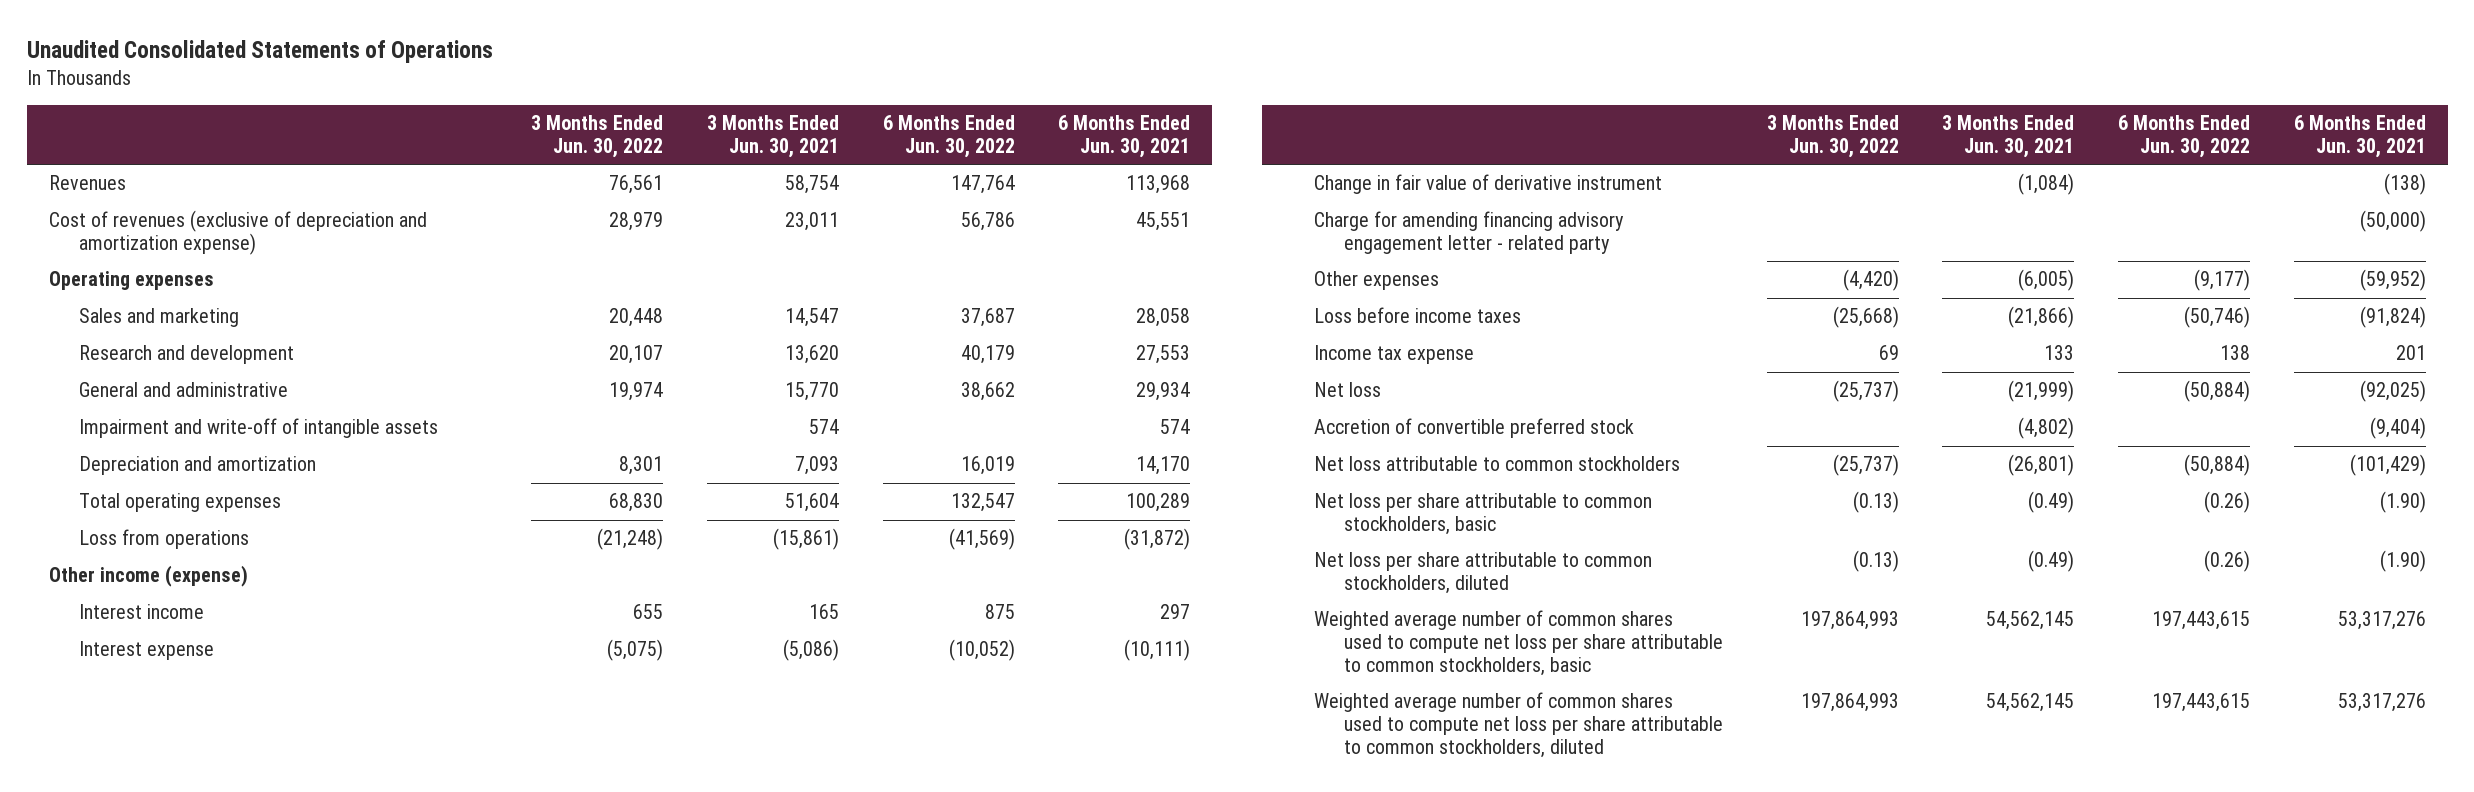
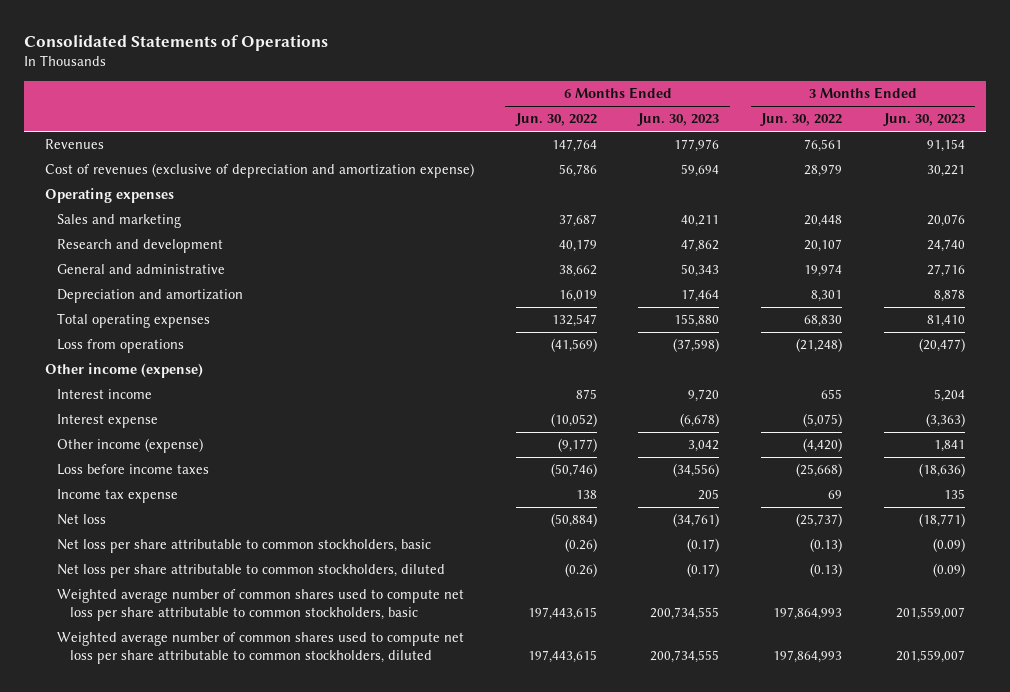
[26,39,493,63] Unaudited Consolidated Statements of Operations -> [24,34,329,51] Consolidated Statements of Operations
[707,114,840,158] 3 Months Ended Jun. 30, 2021 -> none
[1058,114,1191,158] 6 Months Ended Jun. 30, 2021 -> none
none -> [637,113,720,127] Jun. 30, 2023
none -> [882,113,965,127] Jun. 30, 2023
[78,418,438,439] Impairment and write-off of intangible assets -> none
[1313,174,1662,195] Change in fair value of derivative instrument -> none
[1313,211,1624,255] Charge for amending financing advisory engagement letter - related party -> none
[1313,271,1439,291] Other expenses -> [57,438,204,454] Other income (expense)
[1313,418,1634,439] Accretion of convertible preferred stock -> none
[1313,456,1680,472] Net loss attributable to common stockholders -> none

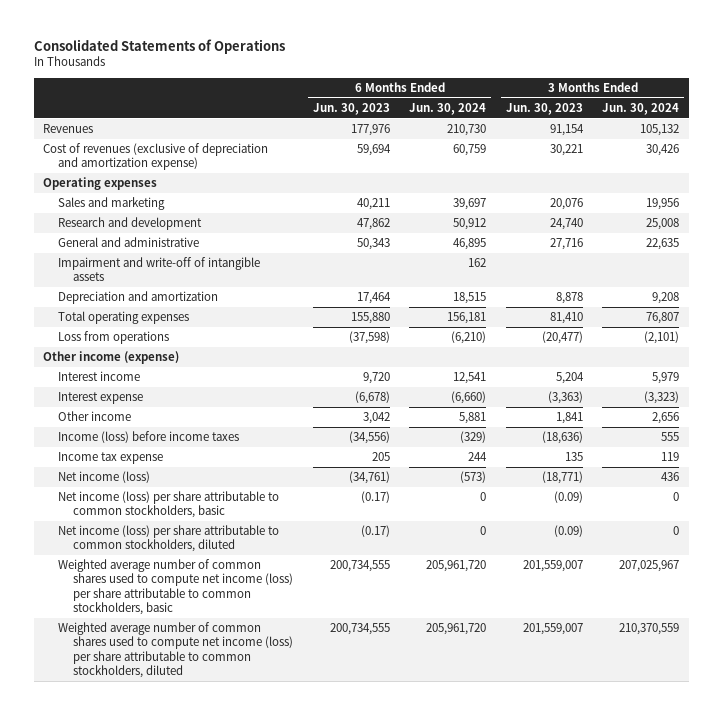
[514,113,597,127] Jun. 30, 2022 -> none
[760,113,843,127] Jun. 30, 2022 -> none
none -> [409,102,487,115] Jun. 30, 2024
none -> [602,102,680,115] Jun. 30, 2024
none -> [58,257,261,282] Impairment and write-off of intangible assets
[57,438,204,454] Other income (expense) -> [58,411,132,422] Other income
[57,464,210,476] Loss before income taxes -> [58,431,240,444] Income (loss) before income taxes
[57,514,107,526] Net loss -> [58,471,151,484] Net income (loss)
[57,539,432,554] Net loss per share attributable to common stockholders, basic -> [58,491,280,519] Net income (loss) per share attributable to common stockholders, basic
[57,564,446,579] Net loss per share attributable to common stockholders, diluted -> [58,525,280,553] Net income (loss) per share attributable to common stockholders, diluted
[57,589,465,622] Weighted average number of common shares used to compute net loss per share attributable to common stockholders, basic -> [58,559,294,616] Weighted average number of common shares used to compute net income (loss) per share attributable to common stockholders, basic
[57,632,465,665] Weighted average number of common shares used to compute net loss per share attributable to common stockholders, diluted -> [58,622,294,679] Weighted average number of common shares used to compute net income (loss) per share attributable to common stockholders, diluted

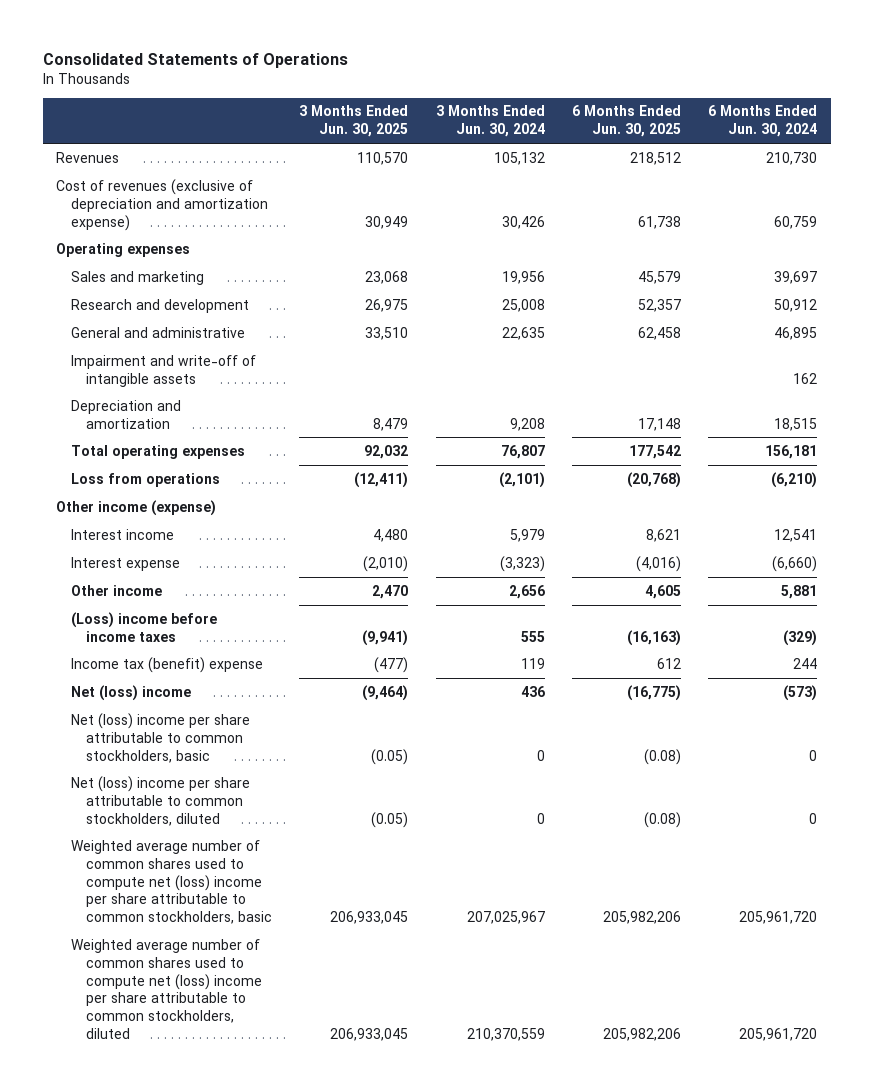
[312,102,390,115] Jun. 30, 2023 -> none
[505,102,583,115] Jun. 30, 2023 -> none
none -> [299,105,409,138] 3 Months Ended Jun. 30, 2025
none -> [571,105,681,138] 6 Months Ended Jun. 30, 2025
[58,431,240,444] Income (loss) before income taxes -> [71,611,218,642] (Loss) income before income taxes
[58,452,164,465] Income tax expense -> [71,656,264,673] Income tax (benefit) expense
[58,471,151,484] Net income (loss) -> [71,684,192,701] Net (loss) income
[58,491,280,519] Net income (loss) per share attributable to common stockholders, basic -> [71,712,251,763] Net (loss) income per share attributable to common stockholders, basic
[58,525,280,553] Net income (loss) per share attributable to common stockholders, diluted -> [71,775,251,826] Net (loss) income per share attributable to common stockholders, diluted
[58,559,294,616] Weighted average number of common shares used to compute net income (loss) per share attributable to common stockholders, basic -> [71,839,272,925] Weighted average number of common shares used to compute net (loss) income per share attributable to common stockholders, basic
[58,622,294,679] Weighted average number of common shares used to compute net income (loss) per share attributable to common stockholders, diluted -> [71,938,262,1040] Weighted average number of common shares used to compute net (loss) income per share attributable to common stockholders, diluted

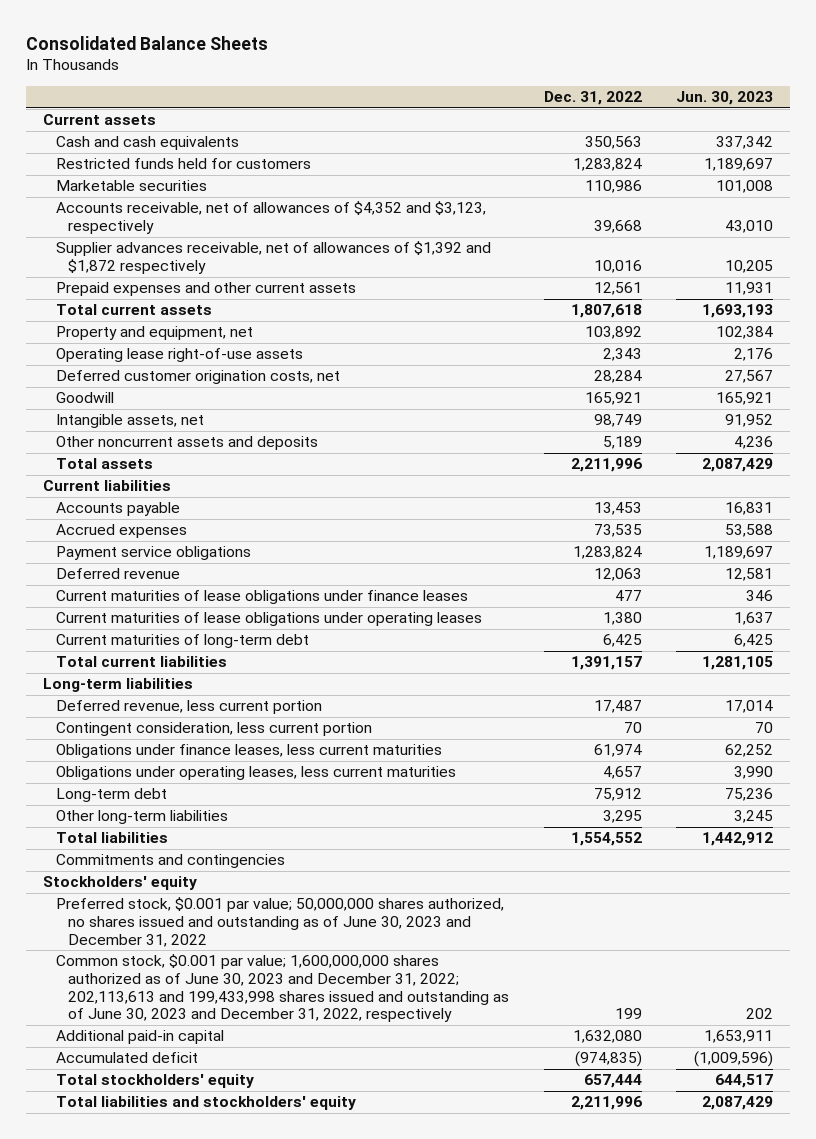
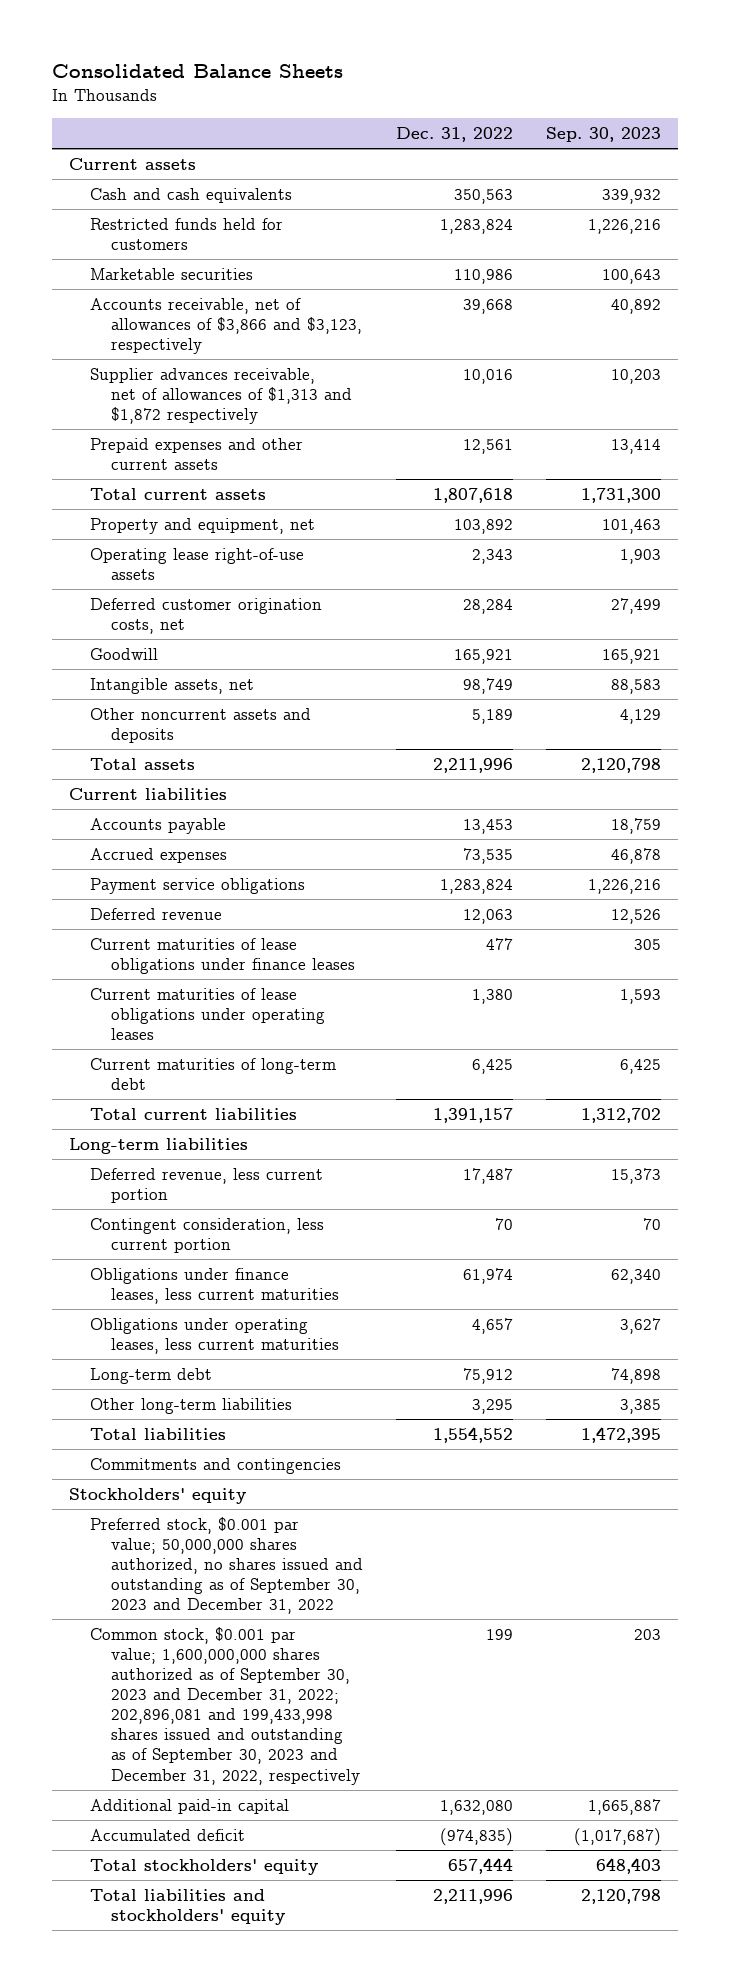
[675,91,773,106] Jun. 30, 2023 -> none
none -> [546,127,662,143] Sep. 30, 2023
[55,201,486,235] Accounts receivable, net of allowances of $4,352 and $3,123, respectively -> [90,297,363,355] Accounts receivable, net of allowances of $3,866 and $3,123, respectively
[55,241,491,275] Supplier advances receivable, net of allowances of $1,392 and $1,872 respectively -> [90,367,353,425] Supplier advances receivable, net of allowances of $1,313 and $1,872 respectively
[55,897,504,947] Preferred stock, $0.001 par value; 50,000,000 shares authorized, no shares issued and outstanding as of June 30, 2023 and December 31, 2022 -> [90,1516,364,1615] Preferred stock, $0.001 par value; 50,000,000 shares authorized, no shares issued and outstanding as of September 30, 2023 and December 31, 2022
[55,954,510,1023] Common stock, $0.001 par value; 1,600,000,000 shares authorized as of June 30, 2023 and December 31, 2022; 202,113,613 and 199,433,998 shares issued and outstanding as of June 30, 2023 and December 31, 2022, respectively -> [90,1626,361,1785] Common stock, $0.001 par value; 1,600,000,000 shares authorized as of September 30, 2023 and December 31, 2022; 202,896,081 and 199,433,998 shares issued and outstanding as of September 30, 2023 and December 31, 2022, respectively

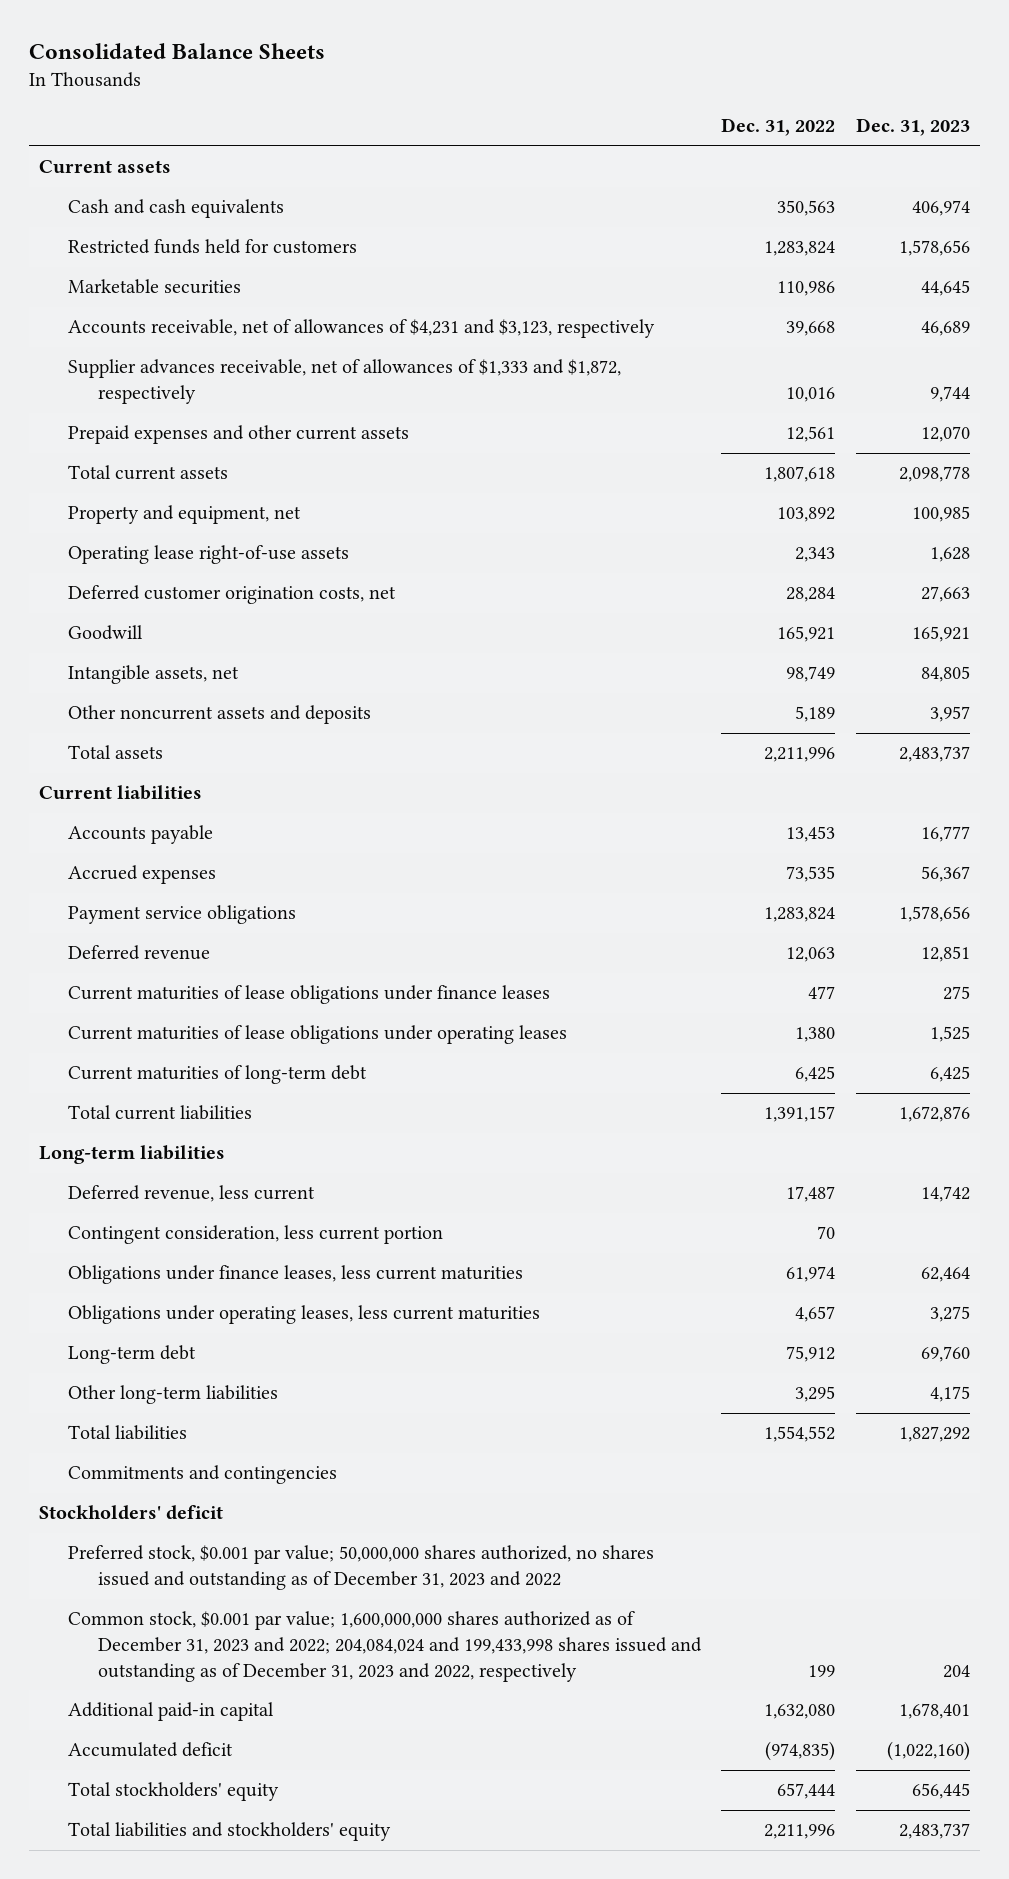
[546,127,662,143] Sep. 30, 2023 -> none
none -> [855,118,970,137] Dec. 31, 2023
[90,297,363,355] Accounts receivable, net of allowances of $3,866 and $3,123, respectively -> [68,319,656,339] Accounts receivable, net of allowances of $4,231 and $3,123, respectively
[90,367,353,425] Supplier advances receivable, net of allowances of $1,313 and $1,872 respectively -> [68,359,622,404] Supplier advances receivable, net of allowances of $1,333 and $1,872, respectively
[90,1167,324,1203] Deferred revenue, less current portion -> [68,1185,316,1203] Deferred revenue, less current
[68,1487,246,1504] Stockholders' equity -> [38,1505,223,1521] Stockholders' deficit
[90,1516,364,1615] Preferred stock, $0.001 par value; 50,000,000 shares authorized, no shares issued and outstanding as of September 30, 2023 and December 31, 2022 -> [68,1545,655,1590] Preferred stock, $0.001 par value; 50,000,000 shares authorized, no shares issued and outstanding as of December 31, 2023 and 2022
[90,1626,361,1785] Common stock, $0.001 par value; 1,600,000,000 shares authorized as of September 30, 2023 and December 31, 2022; 202,896,081 and 199,433,998 shares issued and outstanding as of September 30, 2023 and December 31, 2022, respectively -> [68,1611,702,1682] Common stock, $0.001 par value; 1,600,000,000 shares authorized as of December 31, 2023 and 2022; 204,084,024 and 199,433,998 shares issued and outstanding as of December 31, 2023 and 2022, respectively

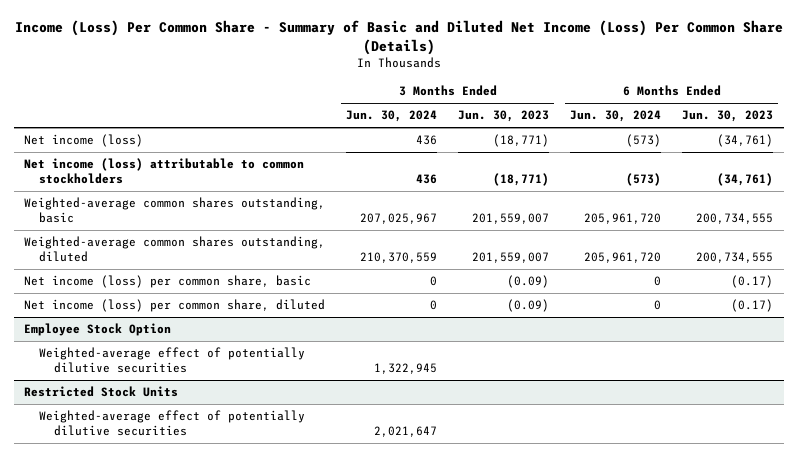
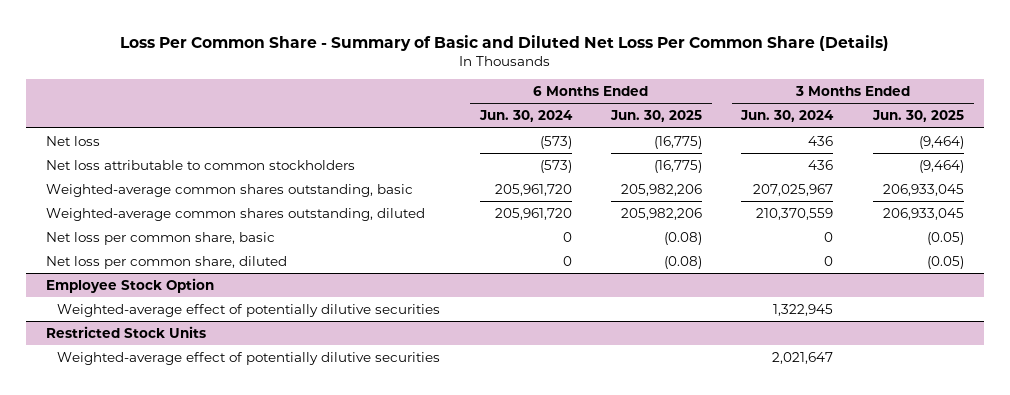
[14,20,783,55] Income (Loss) Per Common Share - Summary of Basic and Diluted Net Income (Loss) Per Common Share (Details) -> [120,34,890,51] Loss Per Common Share - Summary of Basic and Diluted Net Loss Per Common Share (Details)
[458,110,550,123] Jun. 30, 2023 -> none
[682,110,774,123] Jun. 30, 2023 -> none
none -> [610,110,703,123] Jun. 30, 2025
none -> [871,110,964,123] Jun. 30, 2025
[24,134,144,148] Net income (loss) -> [46,135,101,146] Net loss
[24,158,305,184] Net income (loss) attributable to common stockholders -> [46,159,356,170] Net loss attributable to common stockholders
[24,275,312,289] Net income (loss) per common share, basic -> [46,231,276,245] Net loss per common share, basic
[24,299,326,313] Net income (loss) per common share, diluted -> [46,255,288,269] Net loss per common share, diluted

